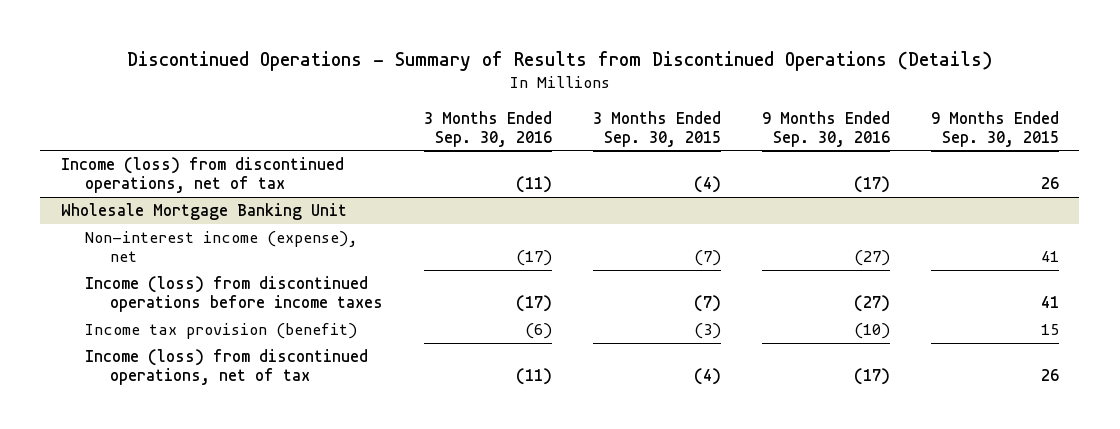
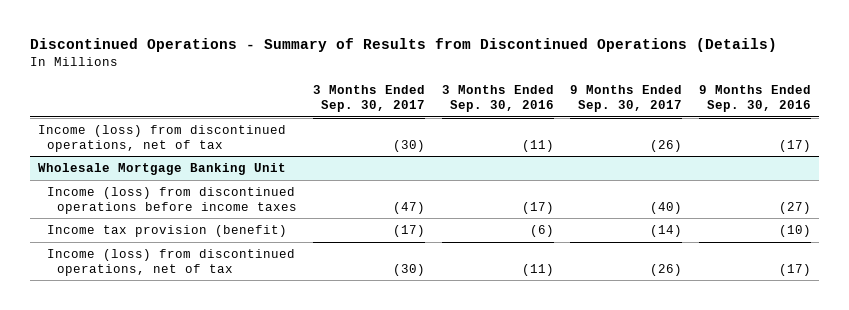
[592,110,721,147] 3 Months Ended Sep. 30, 2015 -> none
[930,110,1059,147] 9 Months Ended Sep. 30, 2015 -> none
none -> [313,85,426,113] 3 Months Ended Sep. 30, 2017
none -> [570,85,683,113] 9 Months Ended Sep. 30, 2017
[85,231,359,263] Non-interest income (expense), net -> none

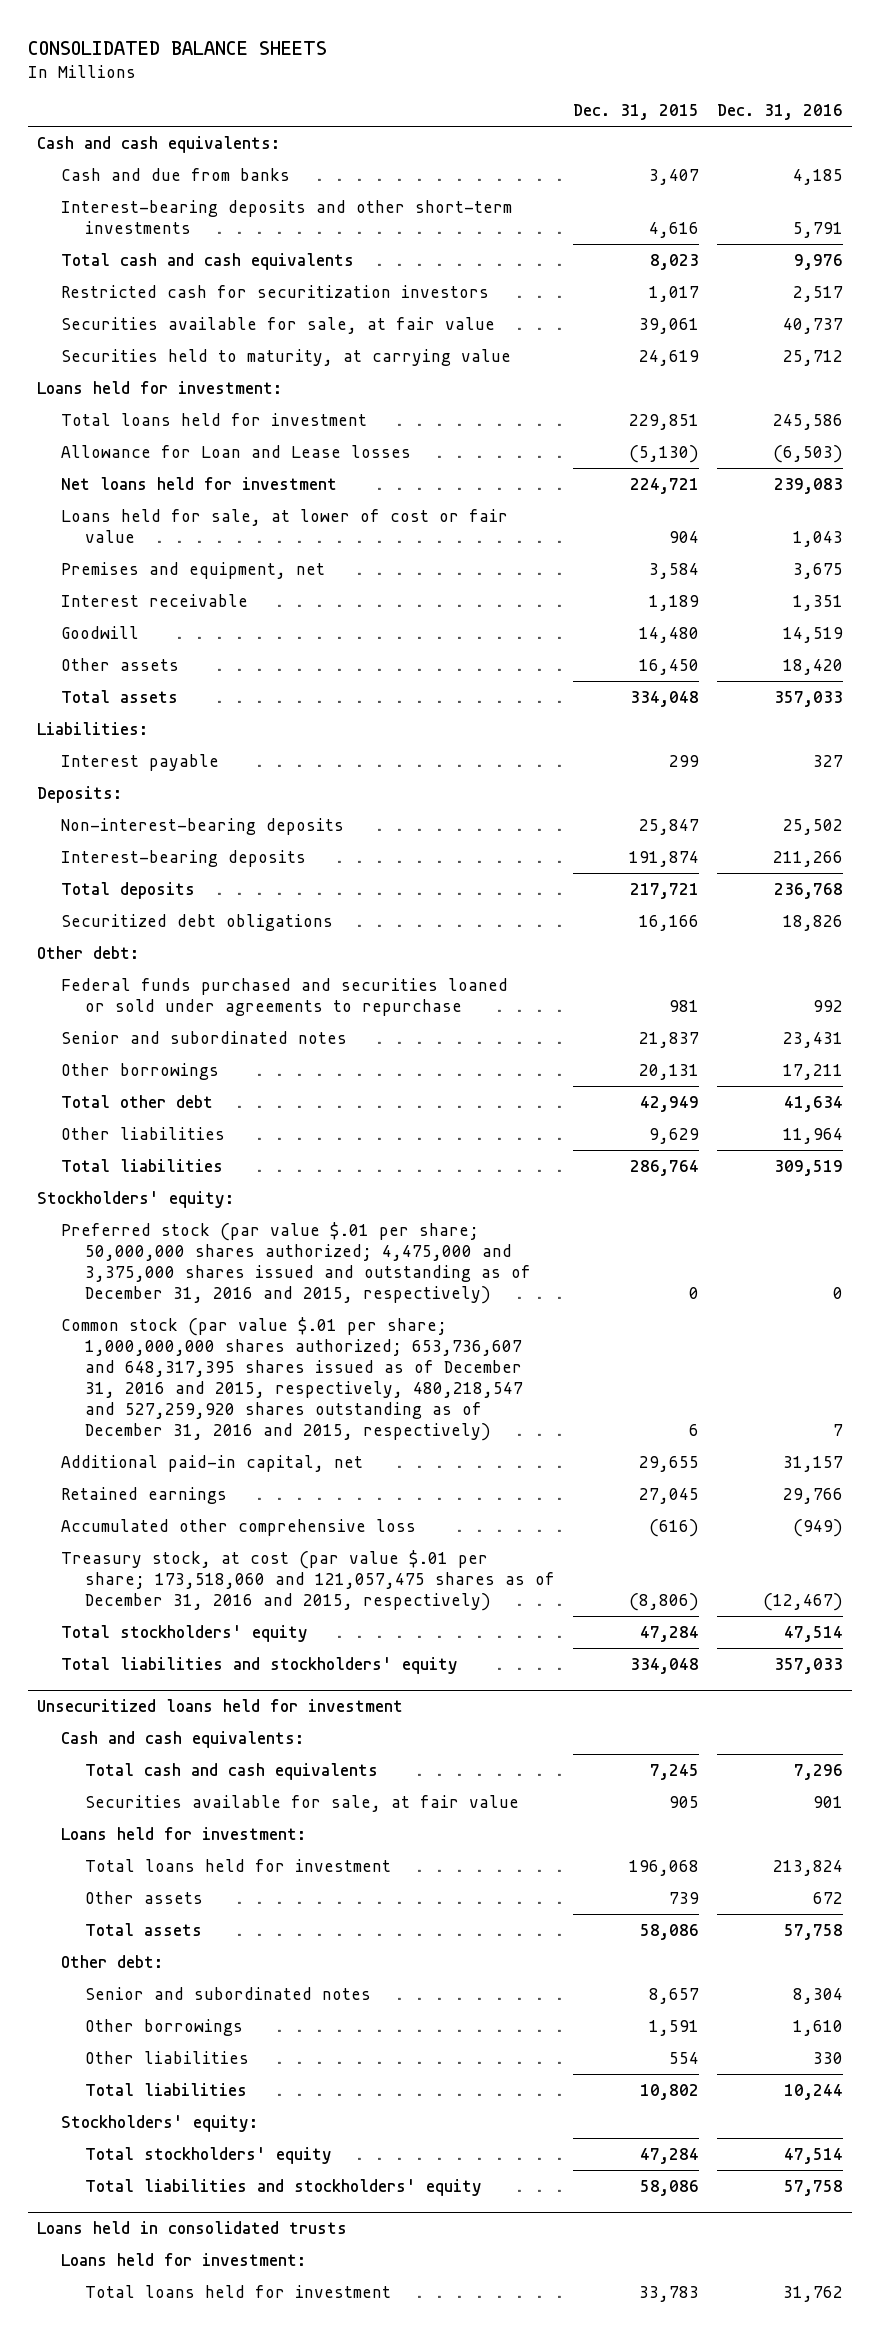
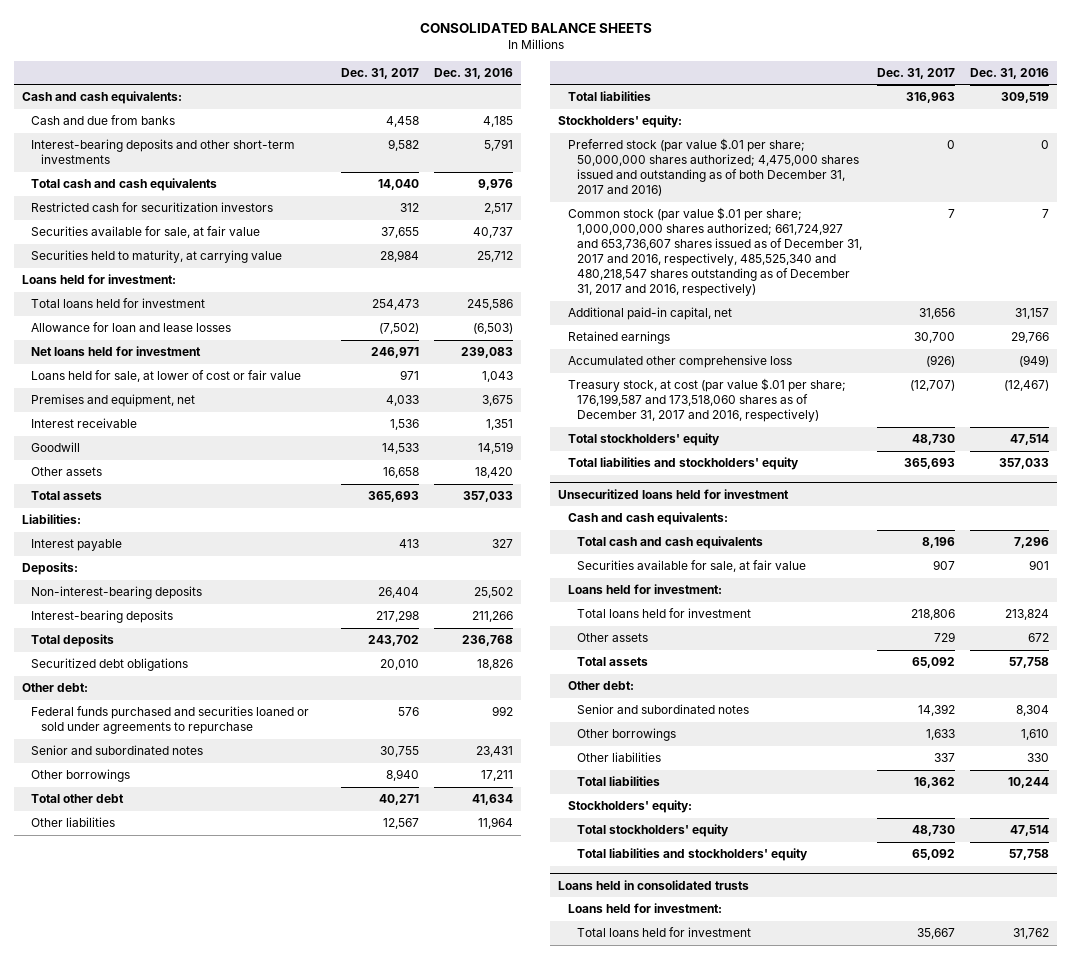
[573,104,700,121] Dec. 31, 2015 -> none
none -> [341,67,420,79] Dec. 31, 2017
[61,444,412,458] Allowance for Loan and Lease losses -> [31,322,232,333] Allowance for loan and lease losses
[61,1221,532,1305] Preferred stock (par value $.01 per share; 50,000,000 shares authorized; 4,475,000 and 3,375,000 shares issued and outstanding as of December 31, 2016 and 2015, respectively) -> [567,138,860,197] Preferred stock (par value $.01 per share; 50,000,000 shares authorized; 4,475,000 shares issued and outstanding as of both December 31, 2017 and 2016)
[61,1316,524,1442] Common stock (par value $.01 per share; 1,000,000,000 shares authorized; 653,736,607 and 648,317,395 shares issued as of December 31, 2016 and 2015, respectively, 480,218,547 and 527,259,920 shares outstanding as of December 31, 2016 and 2015, respectively) -> [567,207,863,297] Common stock (par value $.01 per share; 1,000,000,000 shares authorized; 661,724,927 and 653,736,607 shares issued as of December 31, 2017 and 2016, respectively, 485,525,340 and 480,218,547 shares outstanding as of December 31, 2017 and 2016, respectively)
[61,1549,556,1612] Treasury stock, at cost (par value $.01 per share; 173,518,060 and 121,057,475 shares as of December 31, 2016 and 2015, respectively) -> [567,378,846,423] Treasury stock, at cost (par value $.01 per share; 176,199,587 and 173,518,060 shares as of December 31, 2017 and 2016, respectively)

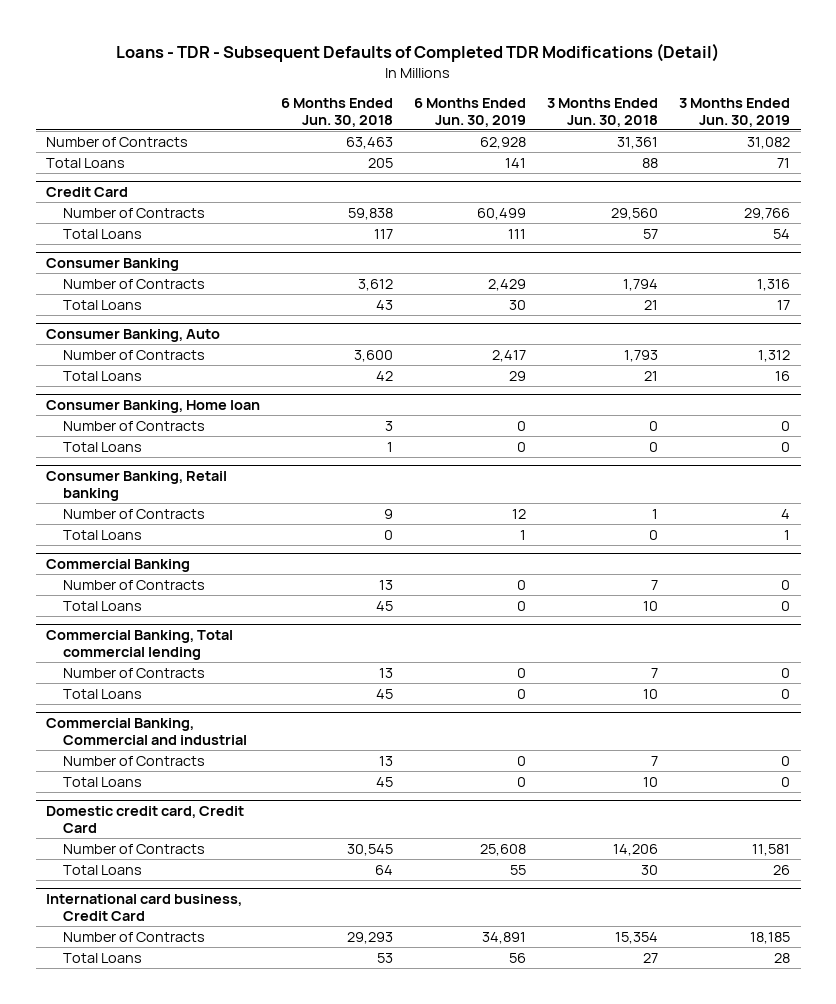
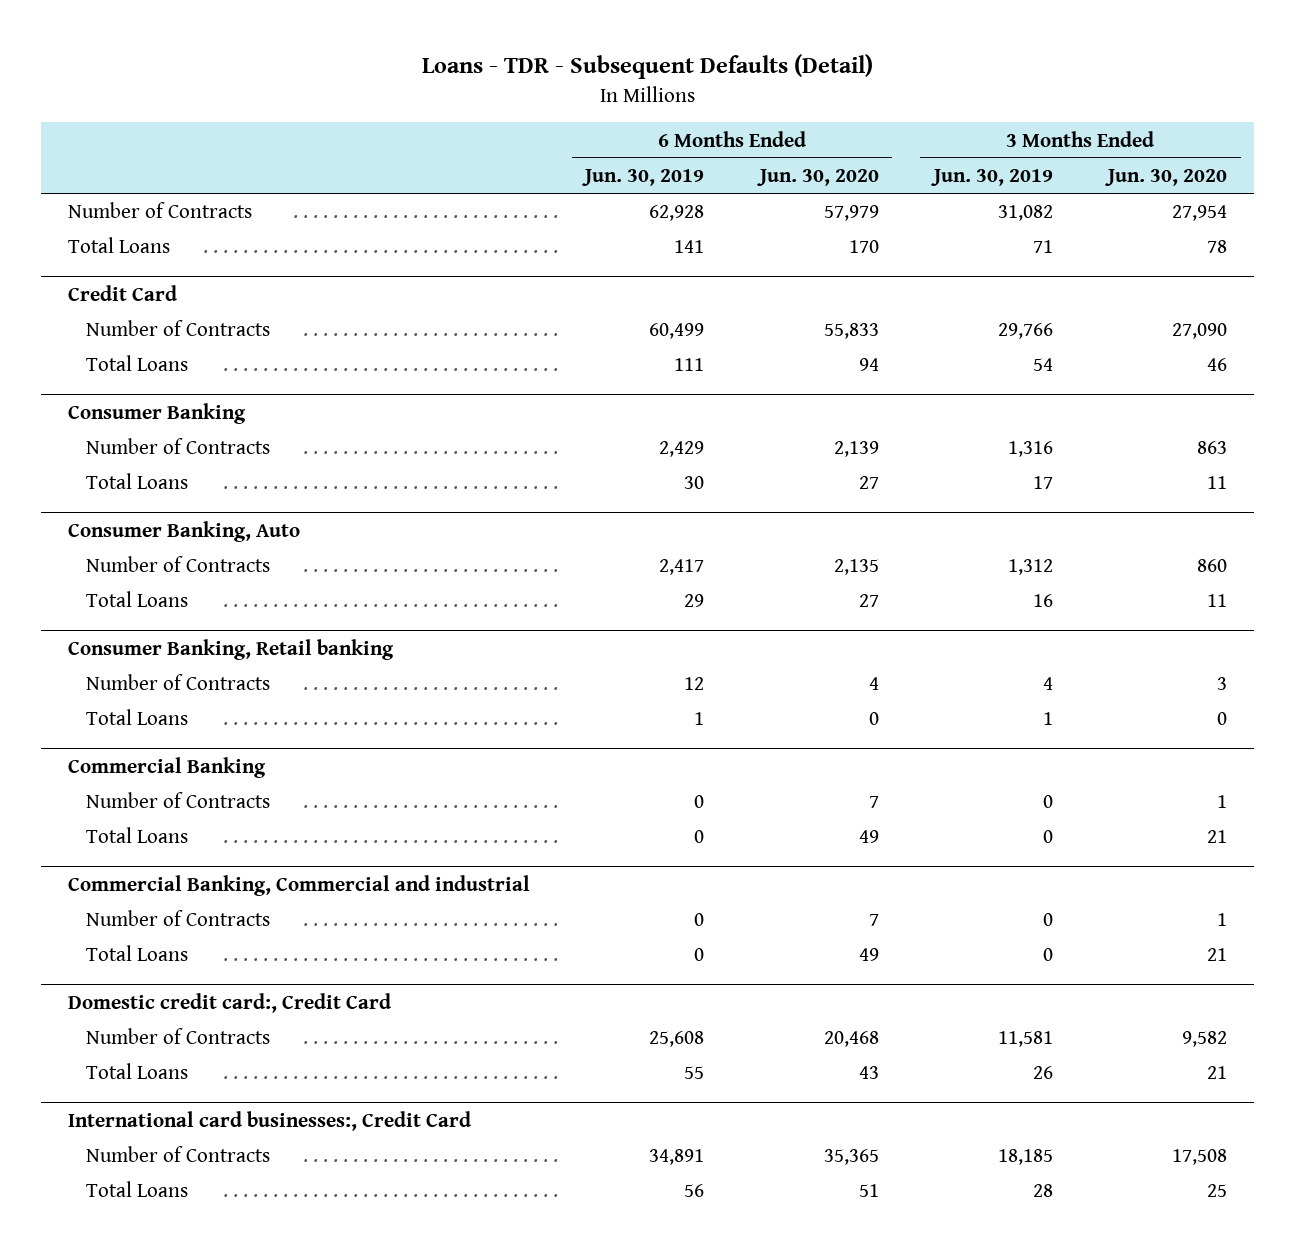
[116,43,720,63] Loans - TDR - Subsequent Defaults of Completed TDR Modifications (Detail) -> [421,54,873,80] Loans - TDR - Subsequent Defaults (Detail)
[281,97,394,127] 6 Months Ended Jun. 30, 2018 -> none
[547,97,659,127] 3 Months Ended Jun. 30, 2018 -> none
none -> [756,169,879,187] Jun. 30, 2020
none -> [1104,169,1227,187] Jun. 30, 2020
[46,399,261,413] Consumer Banking, Home loan -> none
[63,420,206,431] Number of Contracts -> none
[63,441,143,452] Total Loans -> none
[46,629,234,660] Commercial Banking, Total commercial lending -> none
[63,667,206,678] Number of Contracts -> none
[63,688,143,699] Total Loans -> none
[46,805,245,833] Domestic credit card, Credit Card -> [68,992,392,1013] Domestic credit card:, Credit Card
[46,893,243,921] International card business, Credit Card -> [68,1110,472,1131] International card businesses:, Credit Card

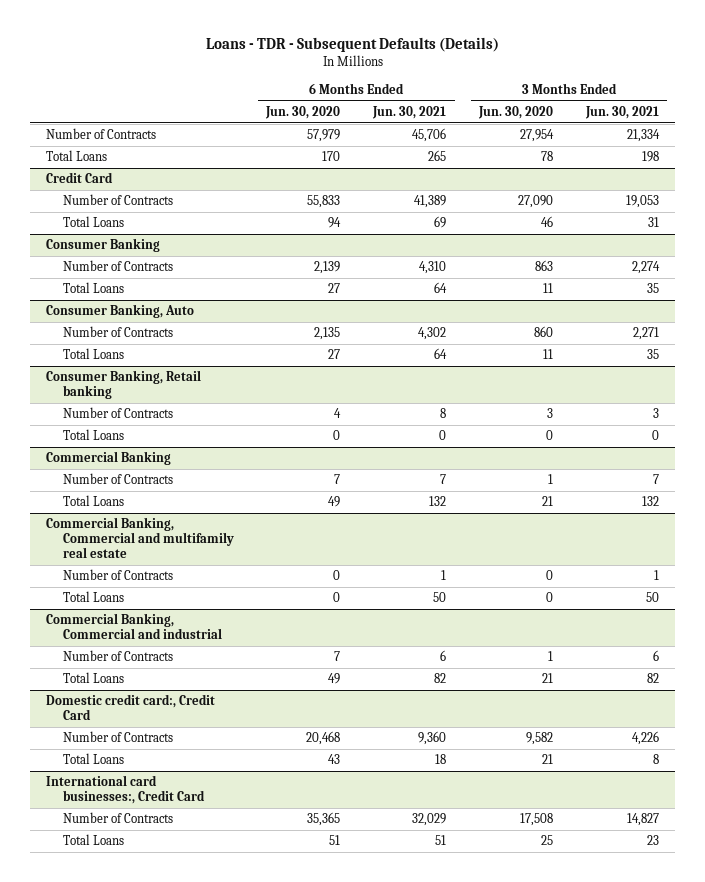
[421,54,873,80] Loans - TDR - Subsequent Defaults (Detail) -> [205,37,499,53] Loans - TDR - Subsequent Defaults (Details)
[582,169,705,187] Jun. 30, 2019 -> none
[930,169,1053,187] Jun. 30, 2019 -> none
none -> [372,105,447,119] Jun. 30, 2021
none -> [584,105,659,119] Jun. 30, 2021
none -> [46,517,234,559] Commercial Banking, Commercial and multifamily real estate
none -> [62,569,173,581] Number of Contracts
none -> [62,591,124,603] Total Loans

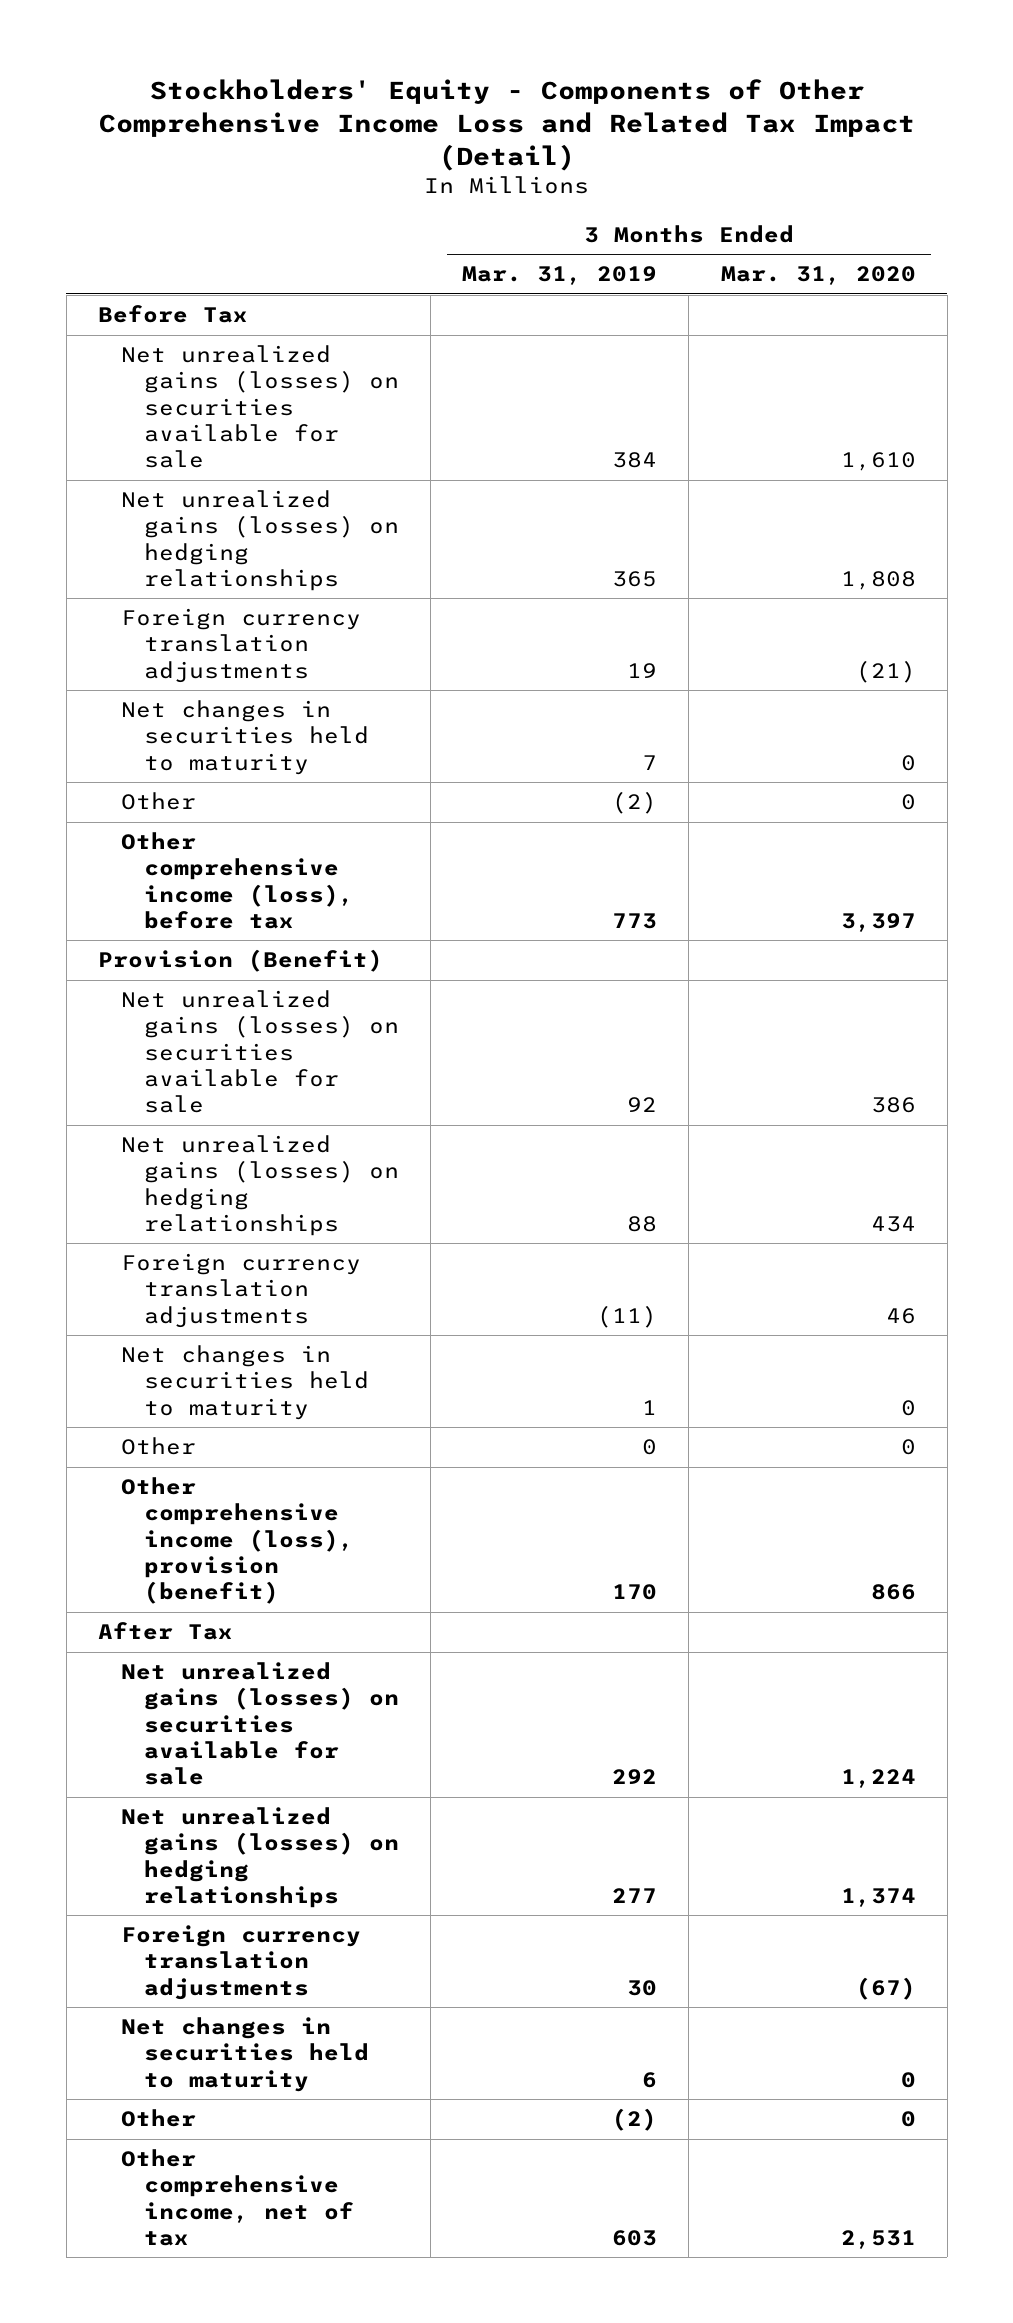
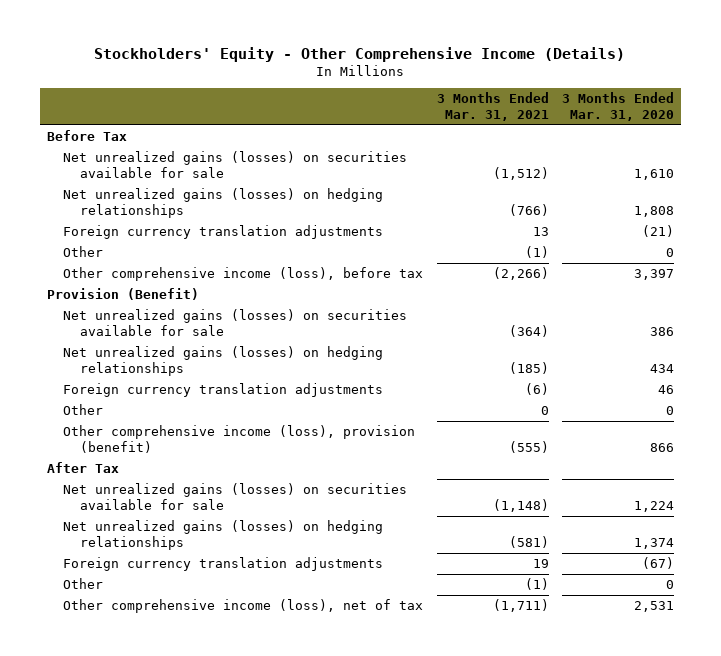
[98,79,915,171] Stockholders' Equity - Components of Other Comprehensive Income Loss and Related Tax Impact (Detail) -> [94,47,626,63] Stockholders' Equity - Other Comprehensive Income (Details)
[462,266,658,286] Mar. 31, 2019 -> none
none -> [436,92,549,121] 3 Months Ended Mar. 31, 2021
[120,700,370,775] Net changes in securities held to maturity -> none
[120,1345,370,1420] Net changes in securities held to maturity -> none
[120,2017,370,2092] Net changes in securities held to maturity -> none
[120,2149,355,2246] Other comprehensive income, net of tax -> [63,598,424,613] Other comprehensive income (loss), net of tax

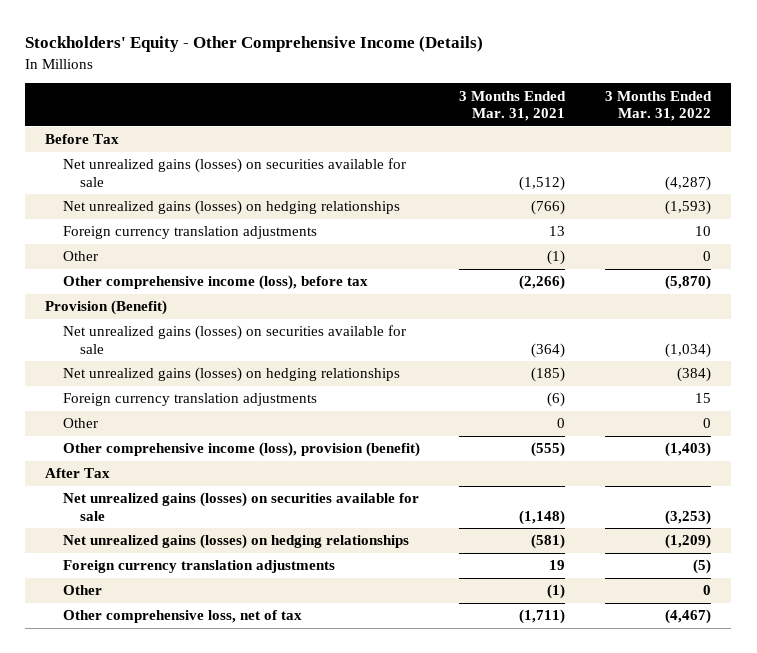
[562,92,675,121] 3 Months Ended Mar. 31, 2020 -> none
none -> [605,90,713,122] 3 Months Ended Mar. 31, 2022
[63,598,424,613] Other comprehensive income (loss), net of tax -> [62,610,302,624] Other comprehensive loss, net of tax

